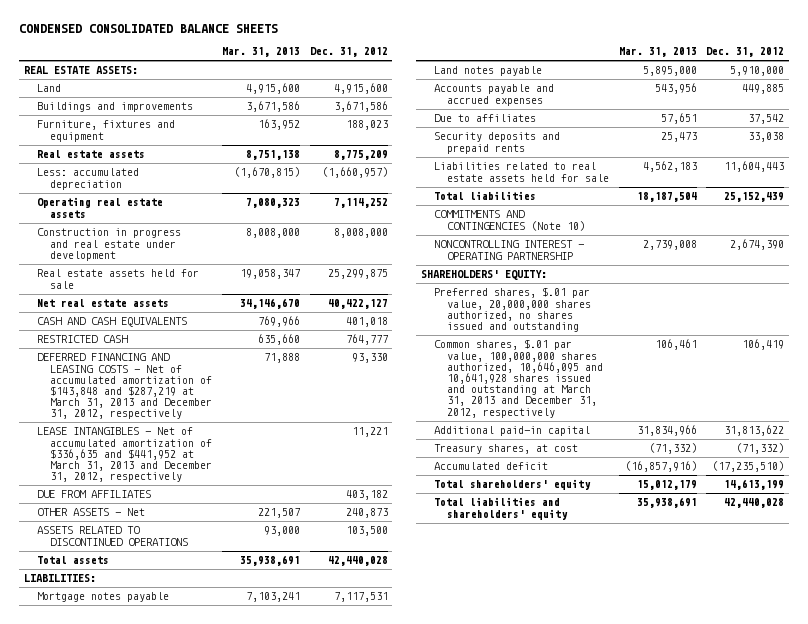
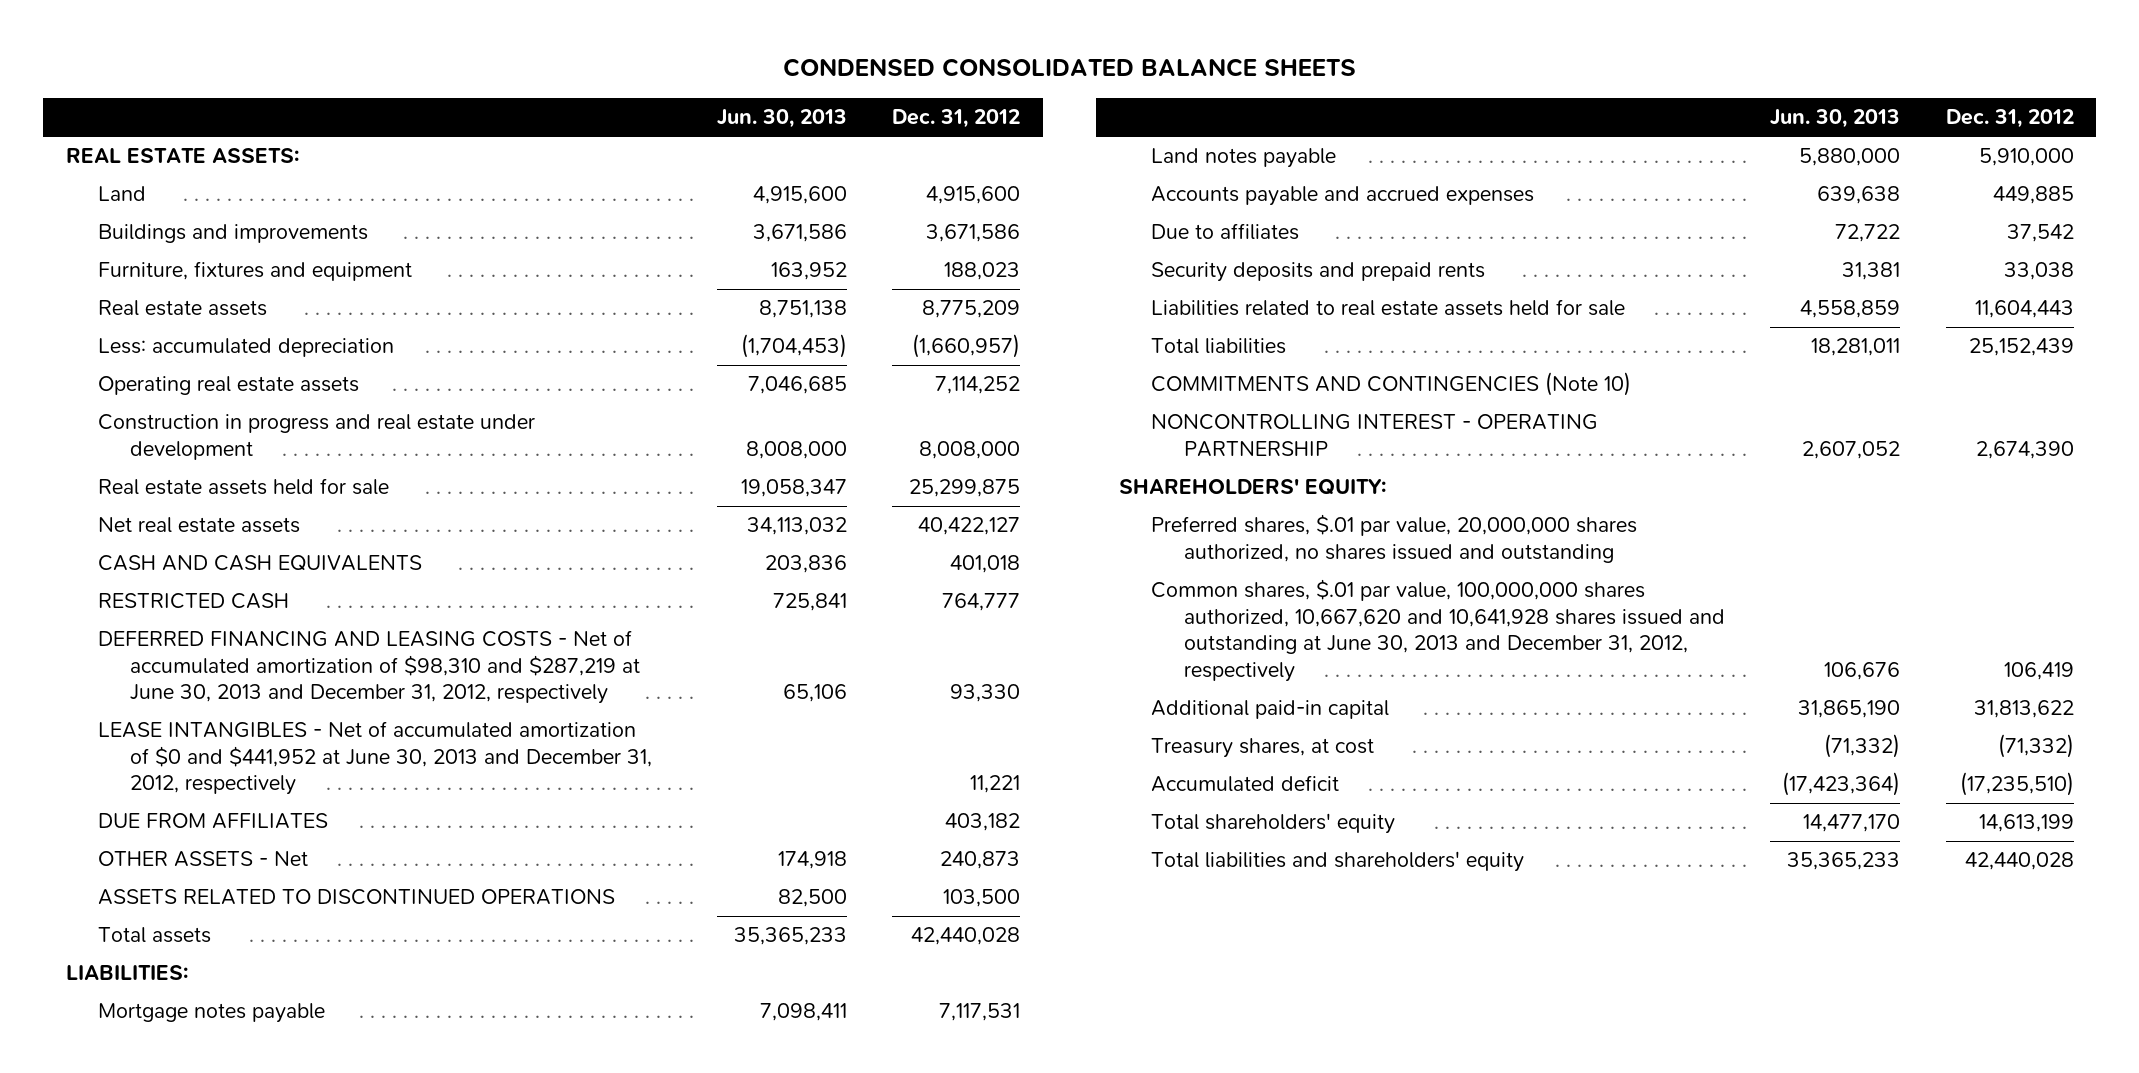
[221,47,300,58] Mar. 31, 2013 -> none
none -> [716,109,847,129] Jun. 30, 2013
[36,353,212,420] DEFERRED FINANCING AND LEASING COSTS - Net of accumulated amortization of $143,848 and $287,219 at March 31, 2013 and December 31, 2012, respectively -> [98,630,641,705] DEFERRED FINANCING AND LEASING COSTS - Net of accumulated amortization of $98,310 and $287,219 at June 30, 2013 and December 31, 2012, respectively
[36,427,212,483] LEASE INTANGIBLES - Net of accumulated amortization of $336,635 and $441,952 at March 31, 2013 and December 31, 2012, respectively -> [98,721,653,796] LEASE INTANGIBLES - Net of accumulated amortization of $0 and $441,952 at June 30, 2013 and December 31, 2012, respectively
[433,339,603,418] Common shares, $.01 par value, 100,000,000 shares authorized, 10,646,095 and 10,641,928 shares issued and outstanding at March 31, 2013 and December 31, 2012, respectively -> [1151,579,1725,682] Common shares, $.01 par value, 100,000,000 shares authorized, 10,667,620 and 10,641,928 shares issued and outstanding at June 30, 2013 and December 31, 2012, respectively

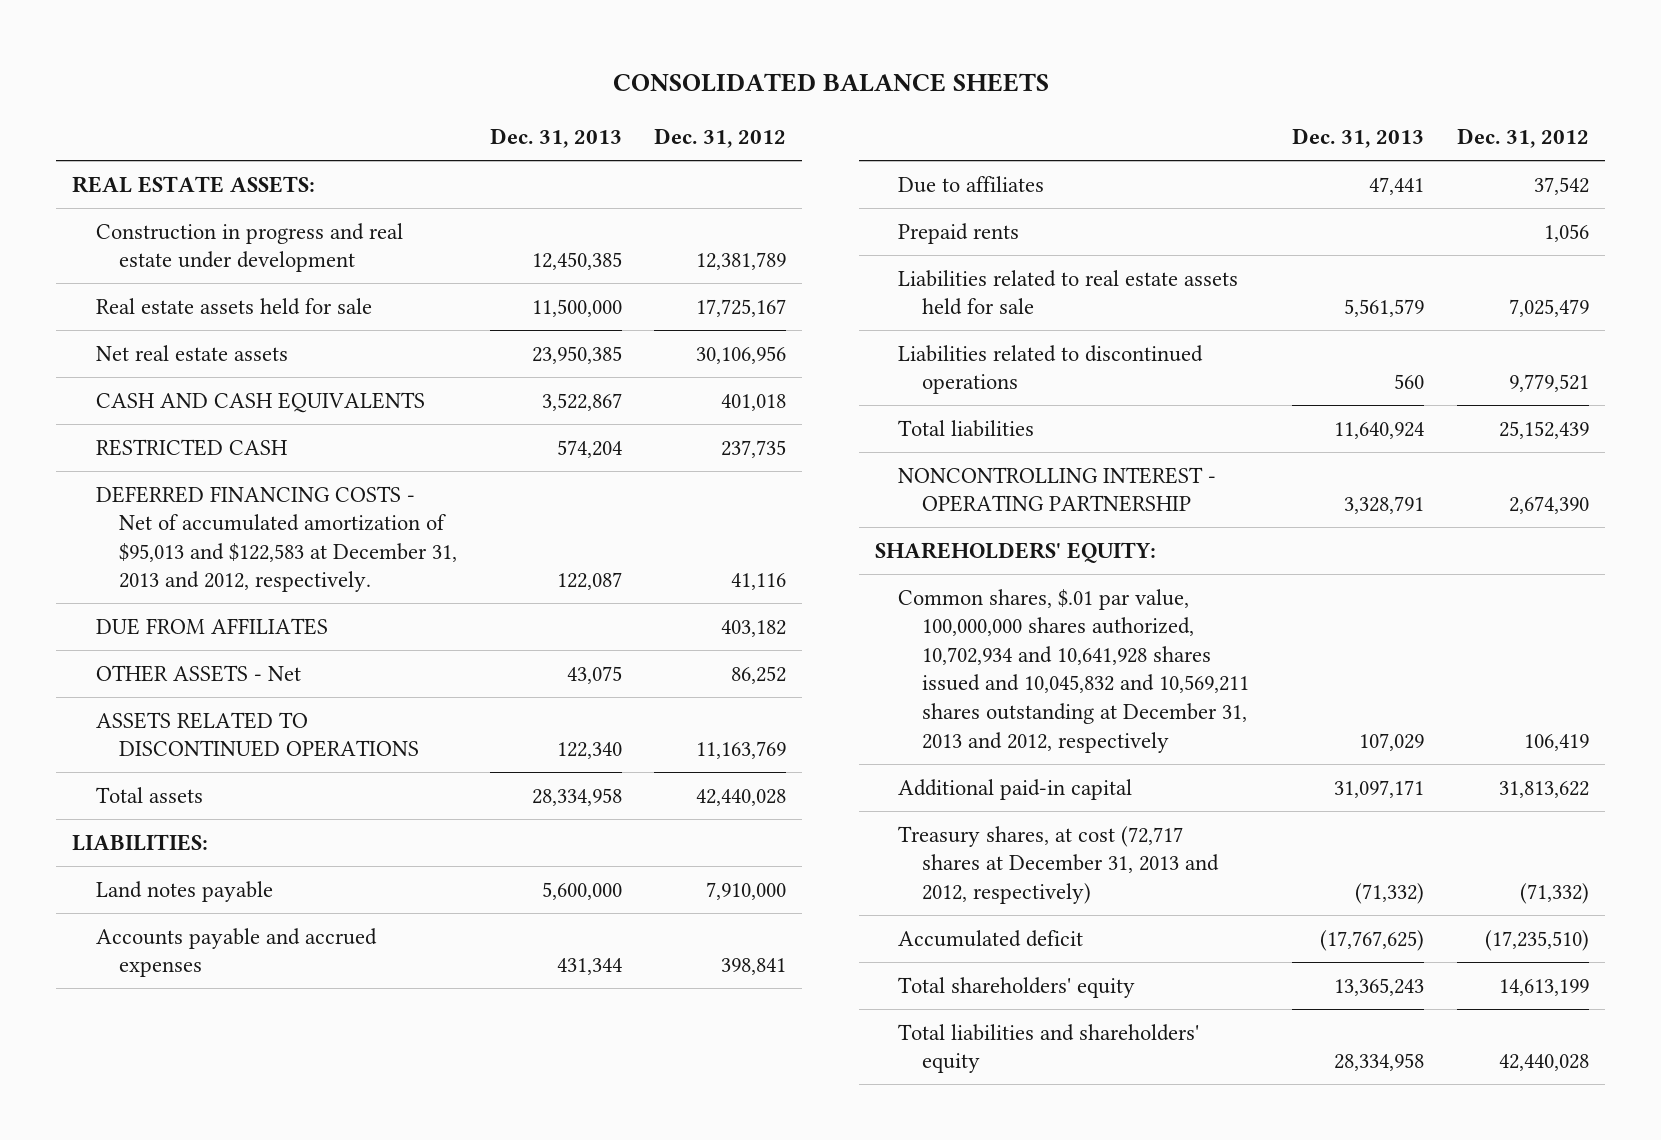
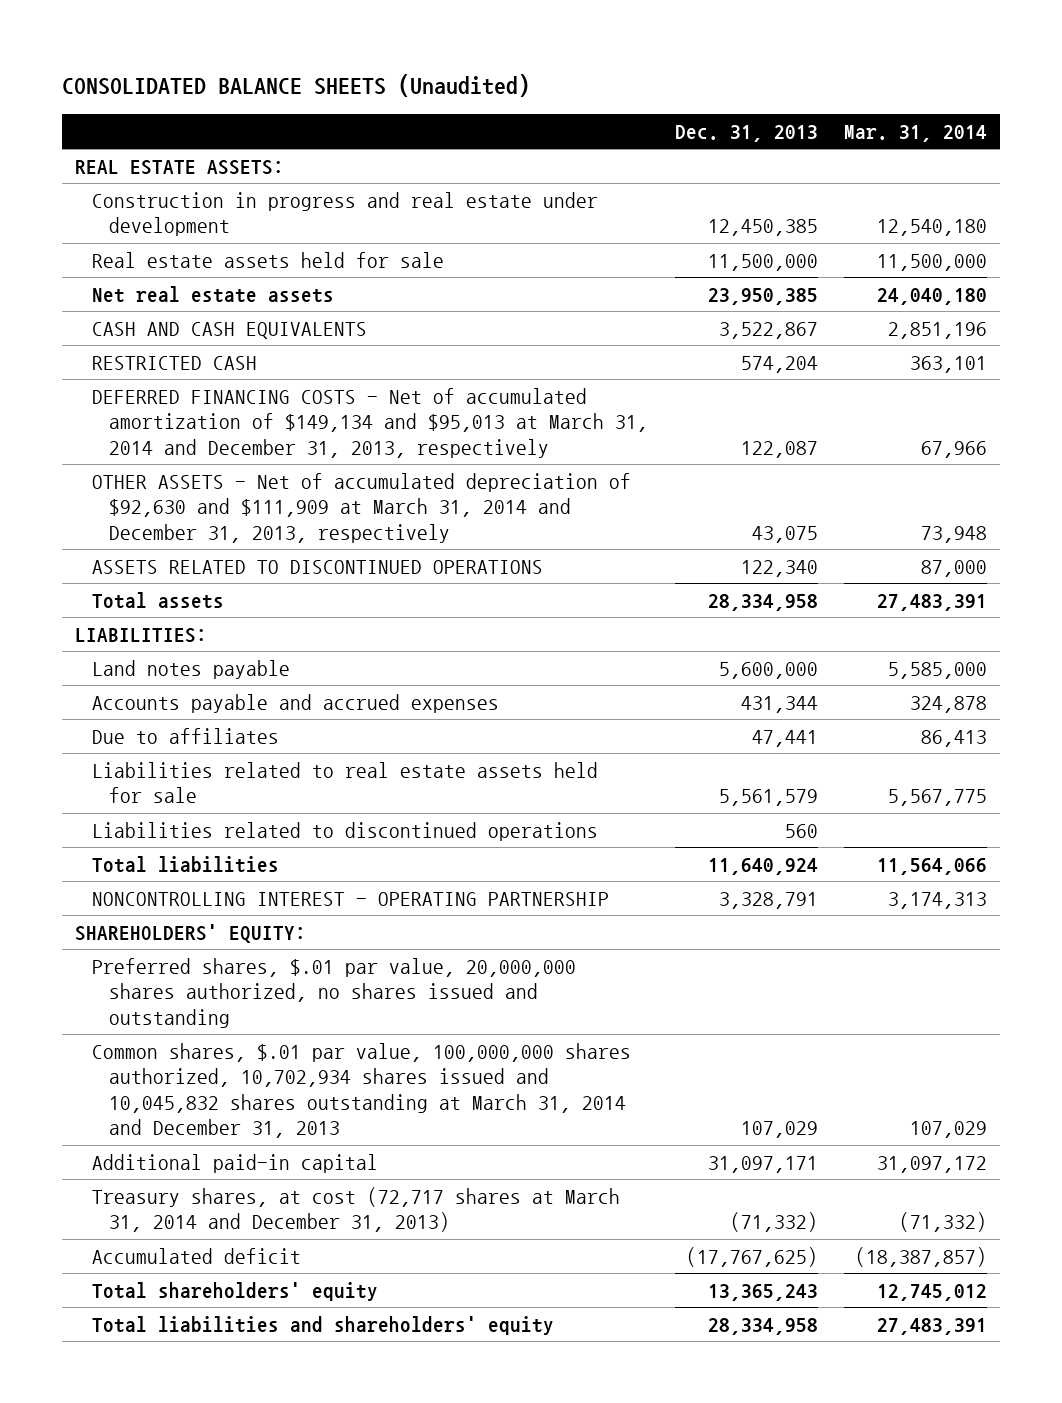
[612,72,1049,92] CONSOLIDATED BALANCE SHEETS -> [61,74,530,98] CONSOLIDATED BALANCE SHEETS (Unaudited)
[654,128,787,149] Dec. 31, 2012 -> none
none -> [844,124,988,142] Mar. 31, 2014
[95,617,328,635] DUE FROM AFFILIATES -> none
[95,485,457,593] DEFERRED FINANCING COSTS - Net of accumulated amortization of $95,013 and $122,583 at December 31, 2013 and 2012, respectively. -> [92,387,649,458] DEFERRED FINANCING COSTS - Net of accumulated amortization of $149,134 and $95,013 at March 31, 2014 and December 31, 2013, respectively
[95,664,301,682] OTHER ASSETS - Net -> [92,472,632,543] OTHER ASSETS - Net of accumulated depreciation of $92,630 and $111,909 at March 31, 2014 and December 31, 2013, respectively
[898,222,1020,244] Prepaid rents -> none
none -> [92,957,577,1028] Preferred shares, $.01 par value, 20,000,000 shares authorized, no shares issued and outstanding
[898,588,1249,753] Common shares, $.01 par value, 100,000,000 shares authorized, 10,702,934 and 10,641,928 shares issued and 10,045,832 and 10,569,211 shares outstanding at December 31, 2013 and 2012, respectively -> [92,1042,632,1139] Common shares, $.01 par value, 100,000,000 shares authorized, 10,702,934 shares issued and 10,045,832 shares outstanding at March 31, 2014 and December 31, 2013
[898,825,1219,904] Treasury shares, at cost (72,717 shares at December 31, 2013 and 2012, respectively) -> [92,1186,621,1233] Treasury shares, at cost (72,717 shares at March 31, 2014 and December 31, 2013)

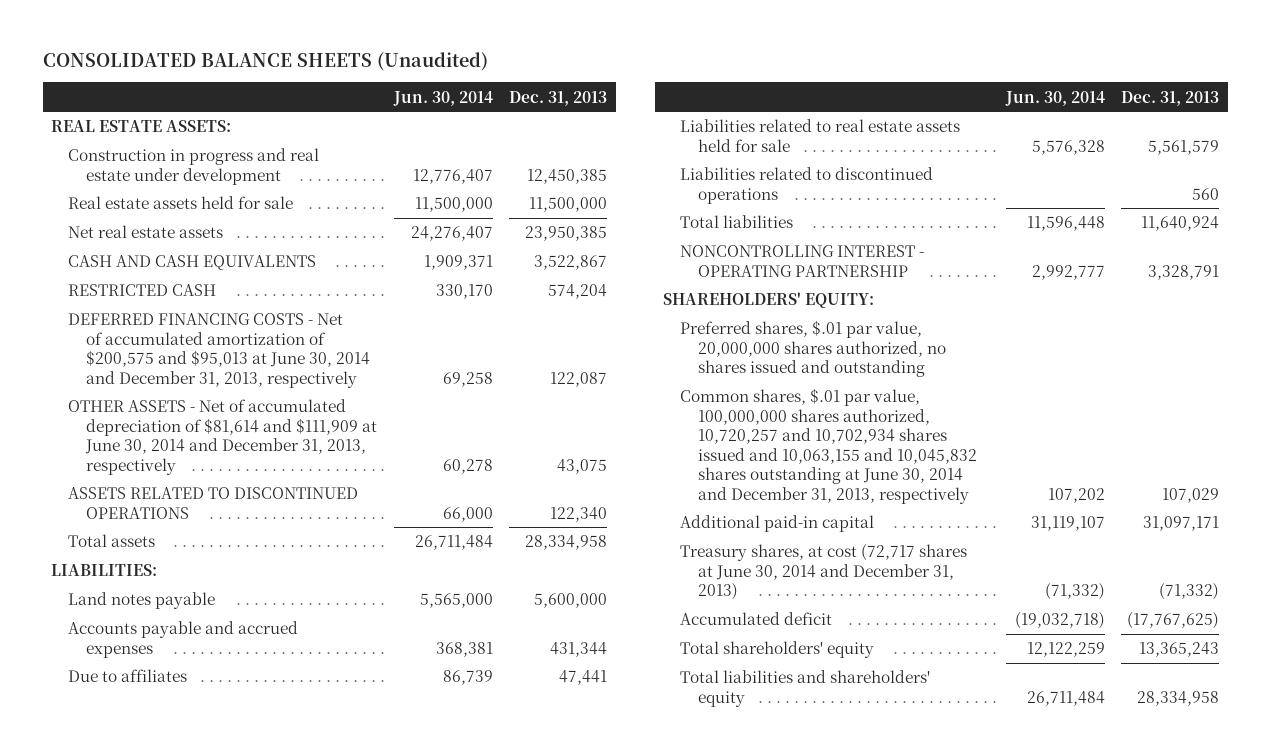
[844,124,988,142] Mar. 31, 2014 -> none
none -> [392,90,493,106] Jun. 30, 2014
[92,387,649,458] DEFERRED FINANCING COSTS - Net of accumulated amortization of $149,134 and $95,013 at March 31, 2014 and December 31, 2013, respectively -> [68,313,370,388] DEFERRED FINANCING COSTS - Net of accumulated amortization of $200,575 and $95,013 at June 30, 2014 and December 31, 2013, respectively
[92,472,632,543] OTHER ASSETS - Net of accumulated depreciation of $92,630 and $111,909 at March 31, 2014 and December 31, 2013, respectively -> [68,399,377,475] OTHER ASSETS - Net of accumulated depreciation of $81,614 and $111,909 at June 30, 2014 and December 31, 2013, respectively
[92,1042,632,1139] Common shares, $.01 par value, 100,000,000 shares authorized, 10,702,934 shares issued and 10,045,832 shares outstanding at March 31, 2014 and December 31, 2013 -> [680,388,977,504] Common shares, $.01 par value, 100,000,000 shares authorized, 10,720,257 and 10,702,934 shares issued and 10,063,155 and 10,045,832 shares outstanding at June 30, 2014 and December 31, 2013, respectively
[92,1186,621,1233] Treasury shares, at cost (72,717 shares at March 31, 2014 and December 31, 2013) -> [680,544,968,601] Treasury shares, at cost (72,717 shares at June 30, 2014 and December 31, 2013)

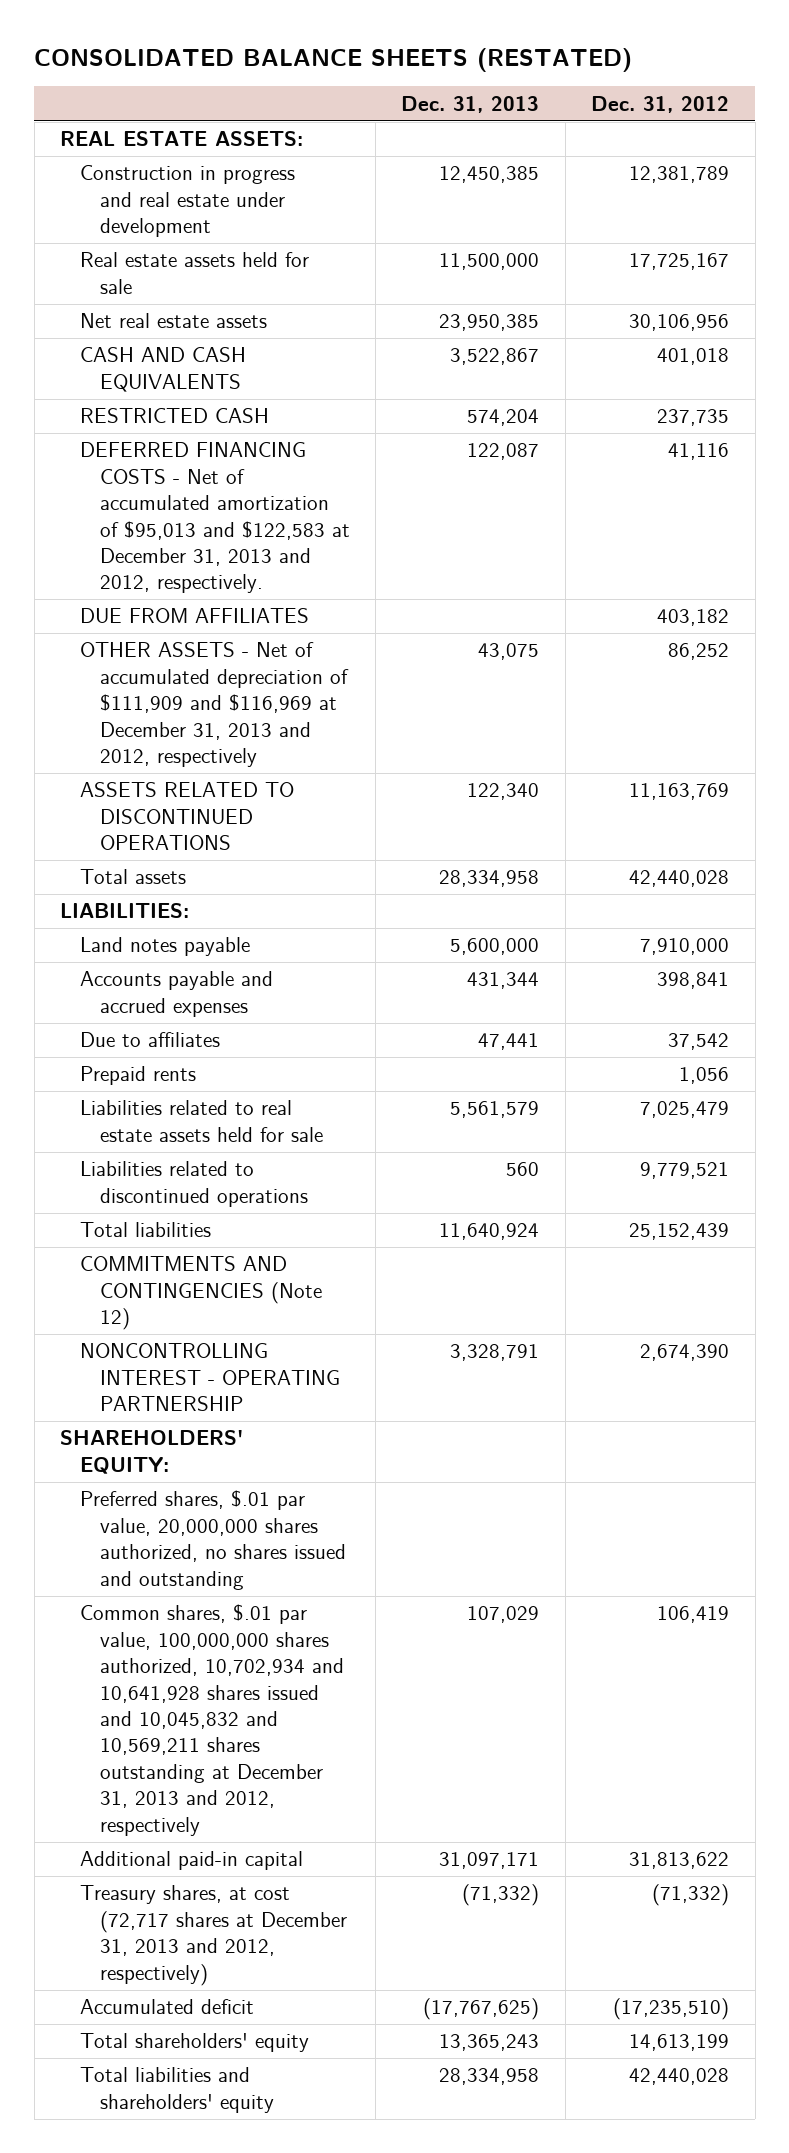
[42,51,488,71] CONSOLIDATED BALANCE SHEETS (Unaudited) -> [34,47,633,72] CONSOLIDATED BALANCE SHEETS (RESTATED)
[392,90,493,106] Jun. 30, 2014 -> none
none -> [591,95,730,113] Dec. 31, 2012
[68,313,370,388] DEFERRED FINANCING COSTS - Net of accumulated amortization of $200,575 and $95,013 at June 30, 2014 and December 31, 2013, respectively -> [79,442,350,594] DEFERRED FINANCING COSTS - Net of accumulated amortization of $95,013 and $122,583 at December 31, 2013 and 2012, respectively.
none -> [79,608,309,624] DUE FROM AFFILIATES
[68,399,377,475] OTHER ASSETS - Net of accumulated depreciation of $81,614 and $111,909 at June 30, 2014 and December 31, 2013, respectively -> [79,642,349,767] OTHER ASSETS - Net of accumulated depreciation of $111,909 and $116,969 at December 31, 2013 and 2012, respectively
none -> [79,1066,196,1086] Prepaid rents
none -> [79,1256,322,1331] COMMITMENTS AND CONTINGENCIES (Note 12)
[680,388,977,504] Common shares, $.01 par value, 100,000,000 shares authorized, 10,720,257 and 10,702,934 shares issued and 10,063,155 and 10,045,832 shares outstanding at June 30, 2014 and December 31, 2013, respectively -> [79,1604,344,1836] Common shares, $.01 par value, 100,000,000 shares authorized, 10,702,934 and 10,641,928 shares issued and 10,045,832 and 10,569,211 shares outstanding at December 31, 2013 and 2012, respectively
[680,544,968,601] Treasury shares, at cost (72,717 shares at June 30, 2014 and December 31, 2013) -> [79,1885,347,1986] Treasury shares, at cost (72,717 shares at December 31, 2013 and 2012, respectively)

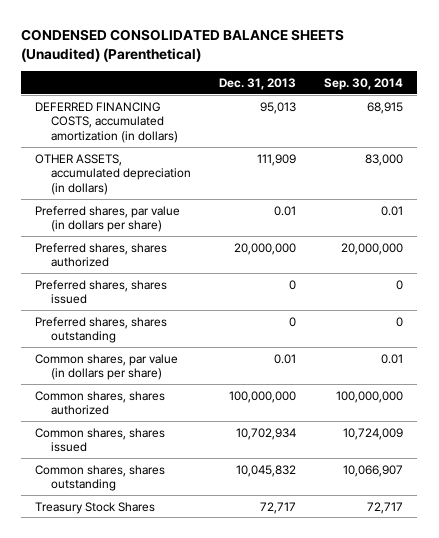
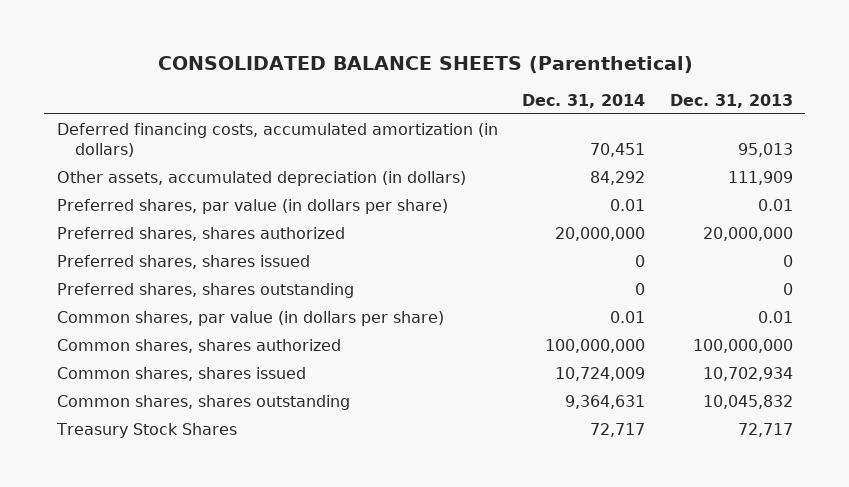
[21,29,345,63] CONDENSED CONSOLIDATED BALANCE SHEETS (Unaudited) (Parenthetical) -> [157,55,693,73] CONSOLIDATED BALANCE SHEETS (Parenthetical)
[324,77,404,90] Sep. 30, 2014 -> none
none -> [522,93,646,108] Dec. 31, 2014
[35,101,178,143] DEFERRED FINANCING COSTS, accumulated amortization (in dollars) -> [56,122,498,157] Deferred financing costs, accumulated amortization (in dollars)
[35,153,191,195] OTHER ASSETS, accumulated depreciation (in dollars) -> [56,170,466,186] Other assets, accumulated depreciation (in dollars)

